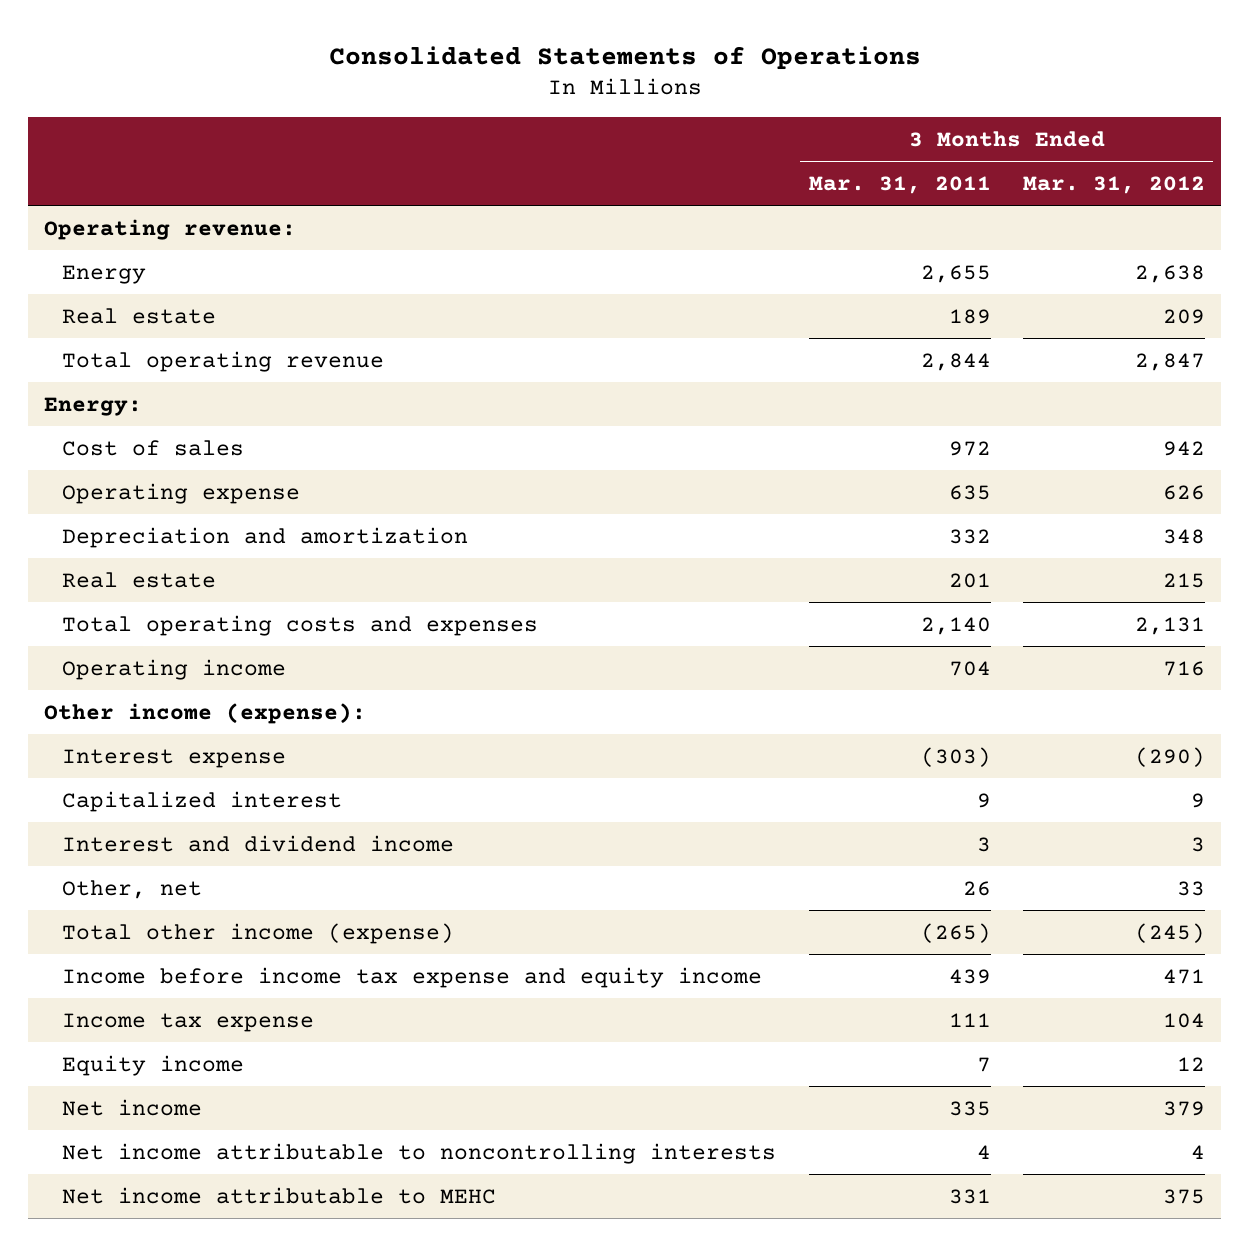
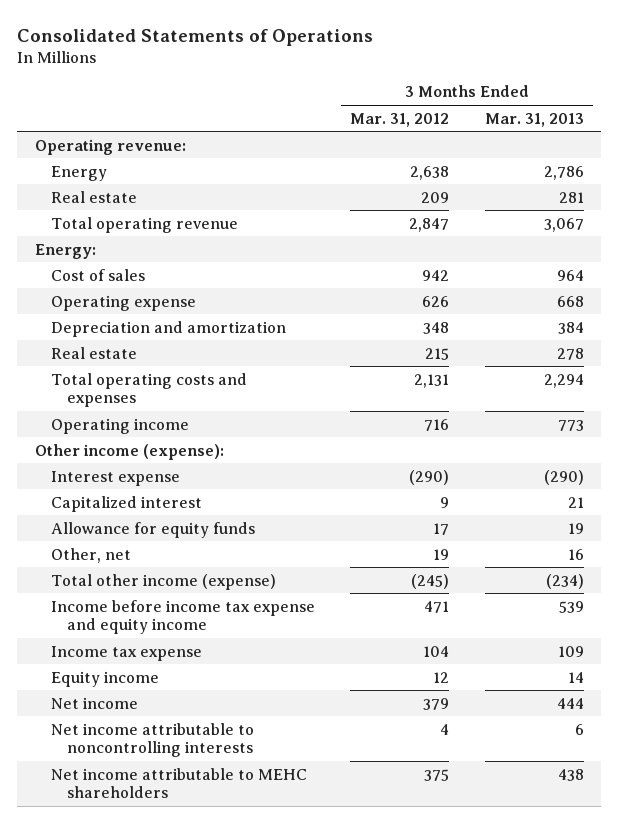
[808,175,991,194] Mar. 31, 2011 -> none
none -> [484,112,584,127] Mar. 31, 2013
[61,834,454,852] Interest and dividend income -> none
none -> [50,521,255,538] Allowance for equity funds
[1177,880,1206,896] 33 -> [433,548,450,560] 19
[61,1186,496,1204] Net income attributable to MEHC -> [50,767,307,799] Net income attributable to MEHC shareholders

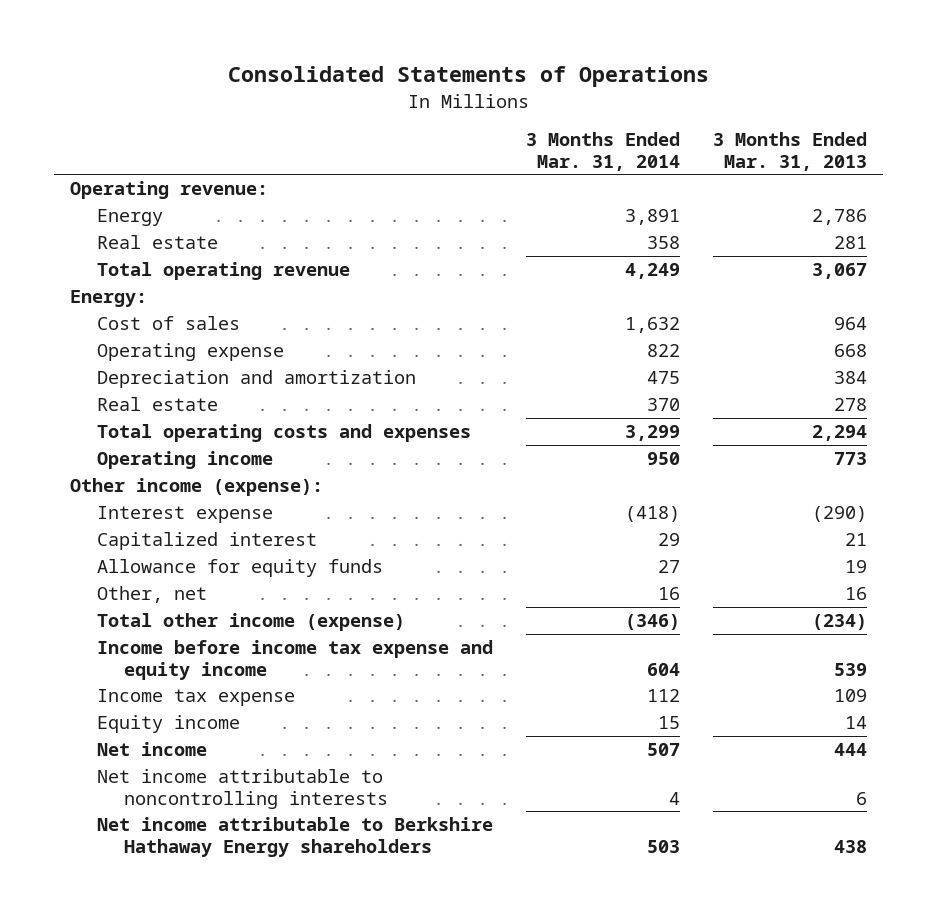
[350,112,450,127] Mar. 31, 2012 -> none
none -> [526,132,681,171] 3 Months Ended Mar. 31, 2014
[50,767,307,799] Net income attributable to MEHC shareholders -> [97,817,494,857] Net income attributable to Berkshire Hathaway Energy shareholders

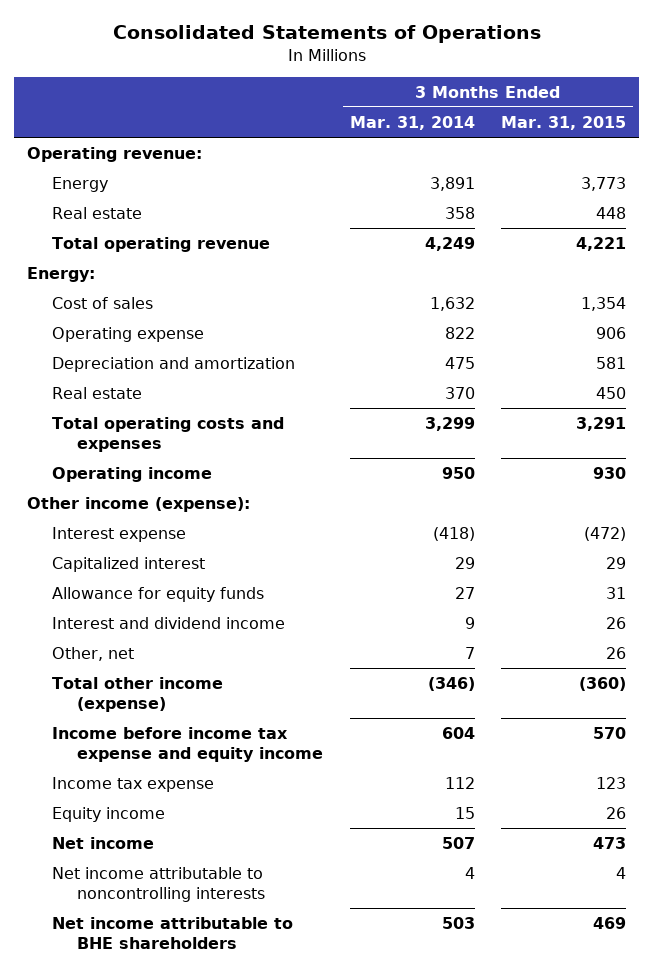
[712,132,867,171] 3 Months Ended Mar. 31, 2013 -> none
none -> [501,115,627,130] Mar. 31, 2015
none -> [52,616,286,629] Interest and dividend income
[658,587,681,601] 16 -> [464,646,475,659] 7
[97,817,494,857] Net income attributable to Berkshire Hathaway Energy shareholders -> [52,916,294,949] Net income attributable to BHE shareholders

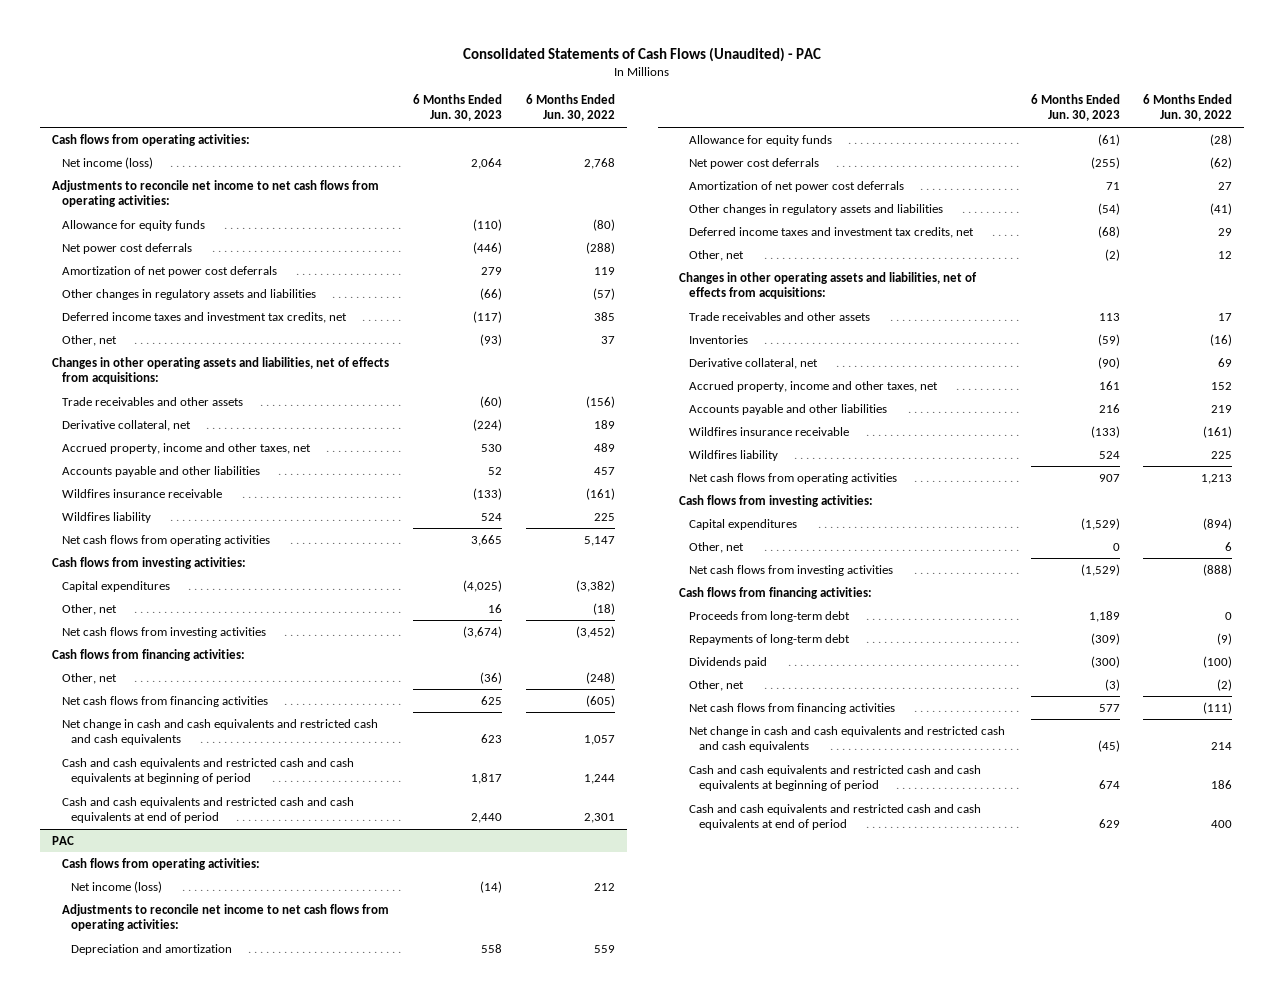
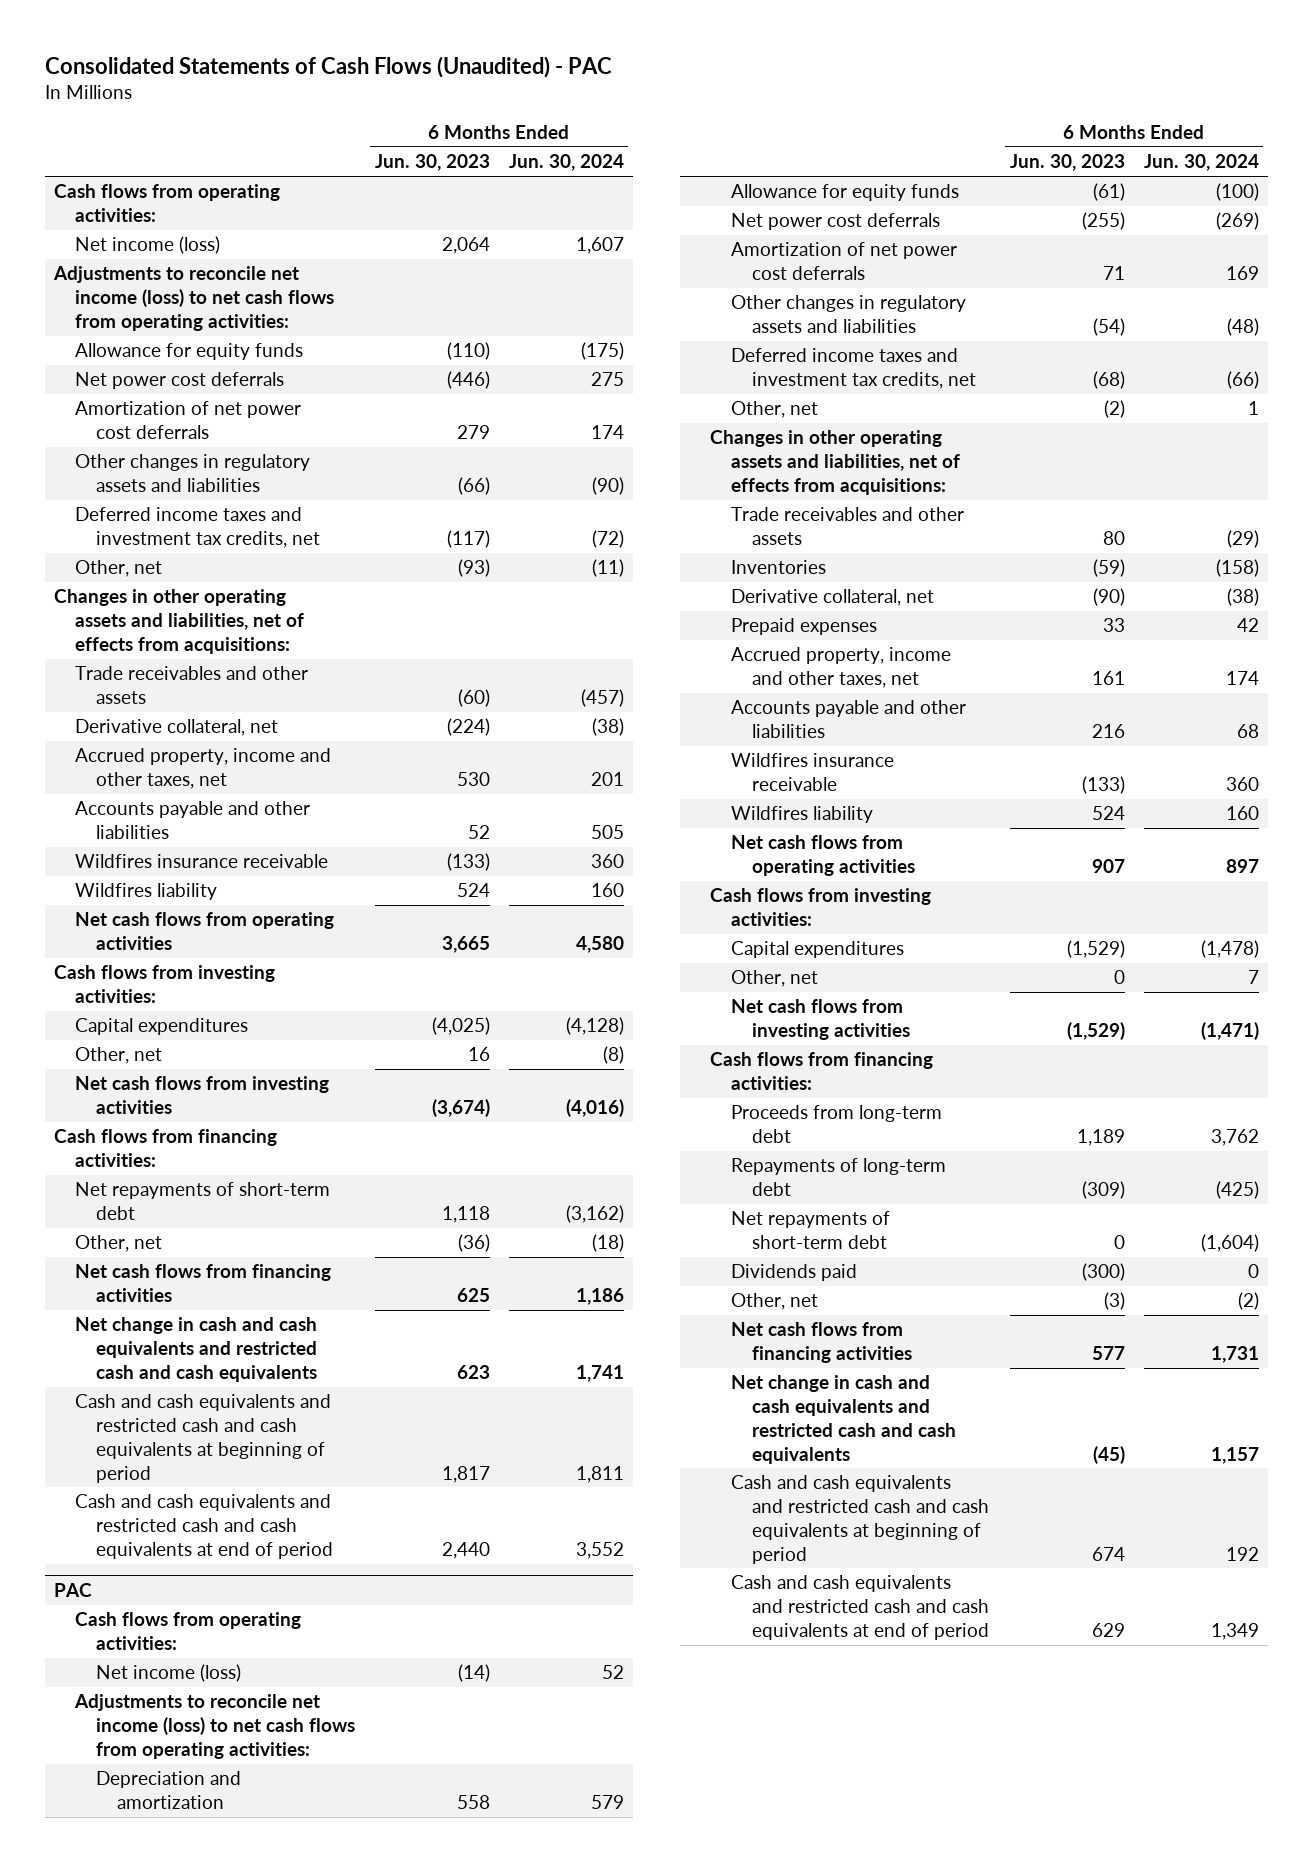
[525,93,615,122] 6 Months Ended Jun. 30, 2022 -> none
none -> [508,154,624,172] Jun. 30, 2024
[51,179,379,208] Adjustments to reconcile net income to net cash flows from operating activities: -> [53,266,335,331] Adjustments to reconcile net income (loss) to net cash flows from operating activities:
none -> [75,1182,331,1221] Net repayments of short-term debt
[61,903,389,932] Adjustments to reconcile net income to net cash flows from operating activities: -> [74,1694,356,1759] Adjustments to reconcile net income (loss) to net cash flows from operating activities:
[1098,312,1120,321] 113 -> [1102,531,1125,546] 80
none -> [731,618,878,636] Prepaid expenses
none -> [731,1211,891,1250] Net repayments of short-term debt

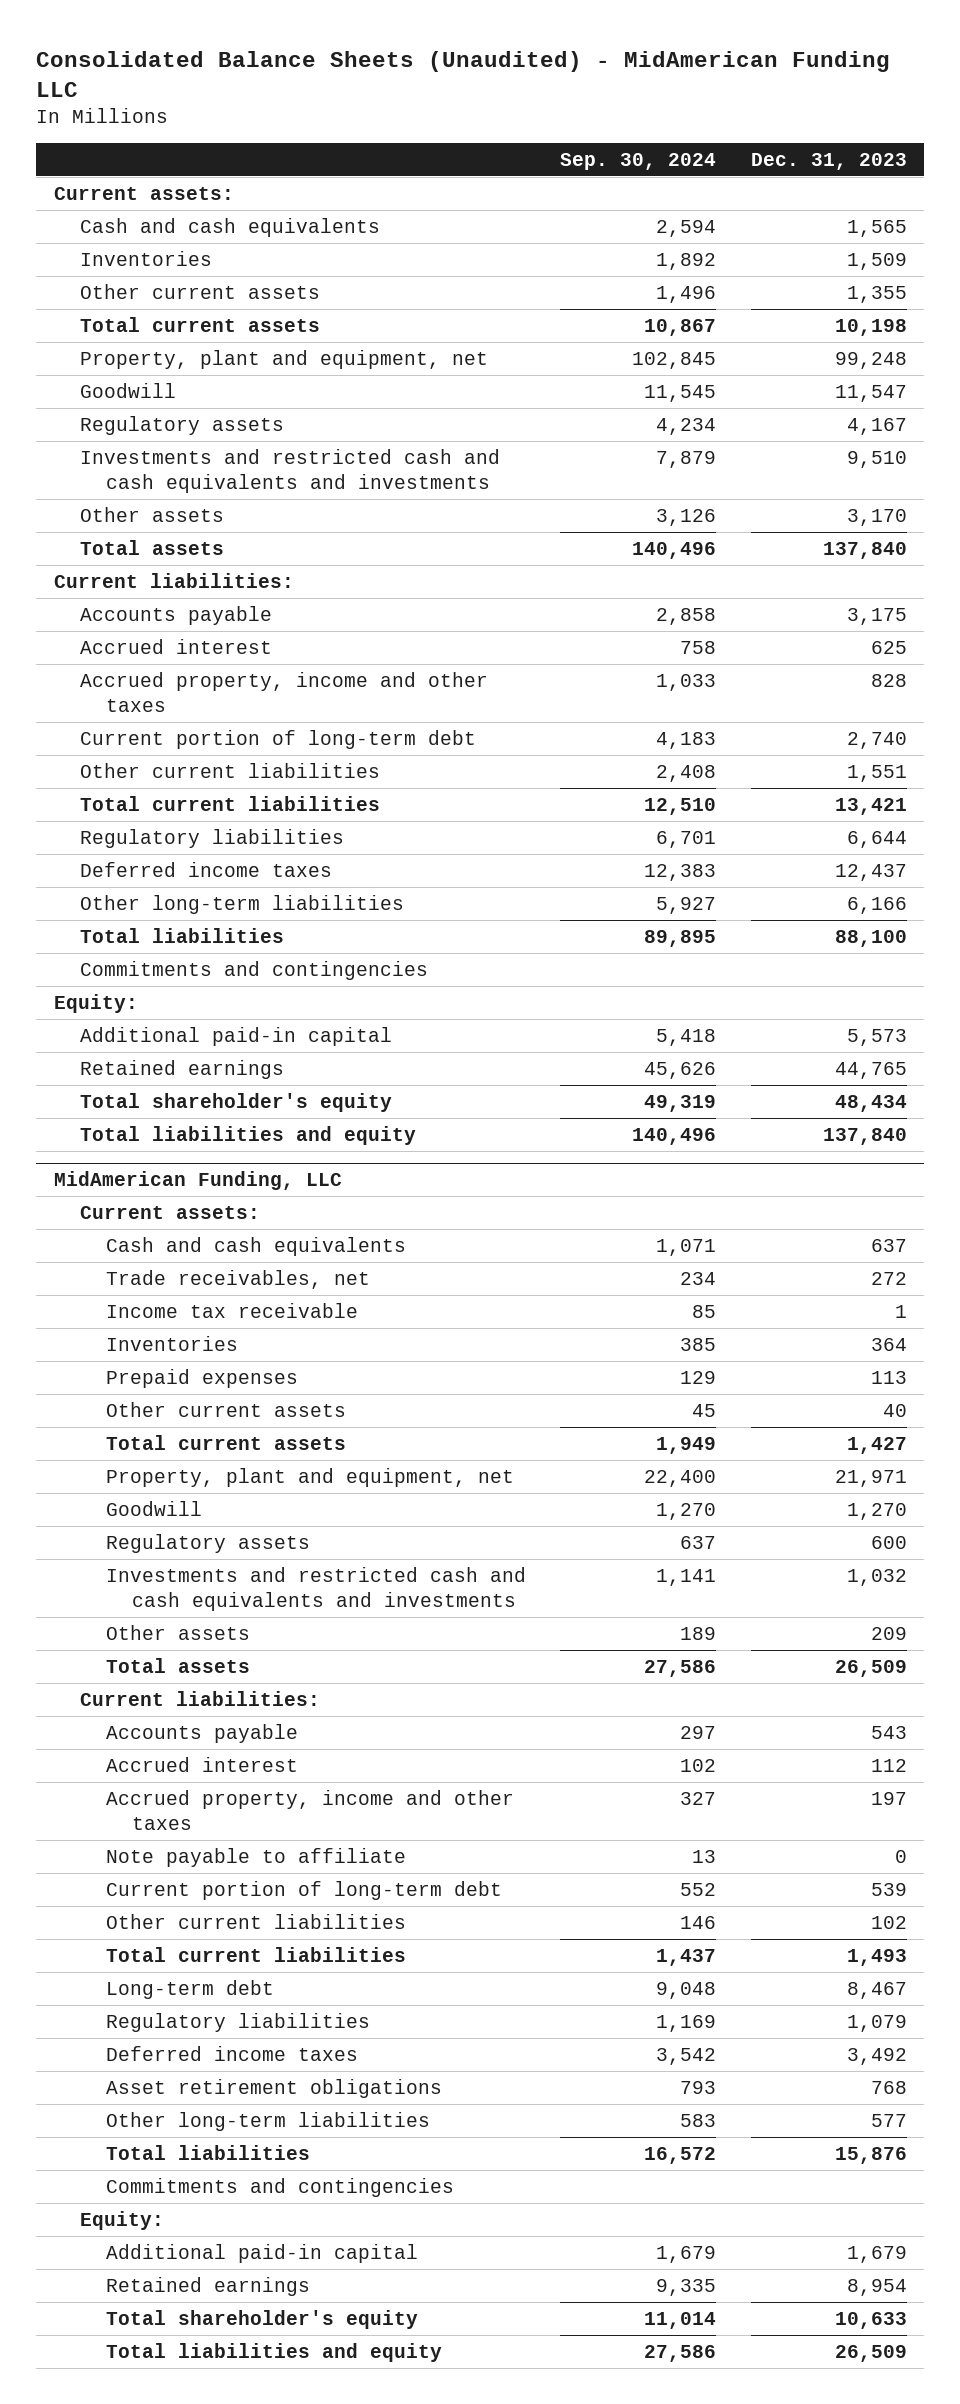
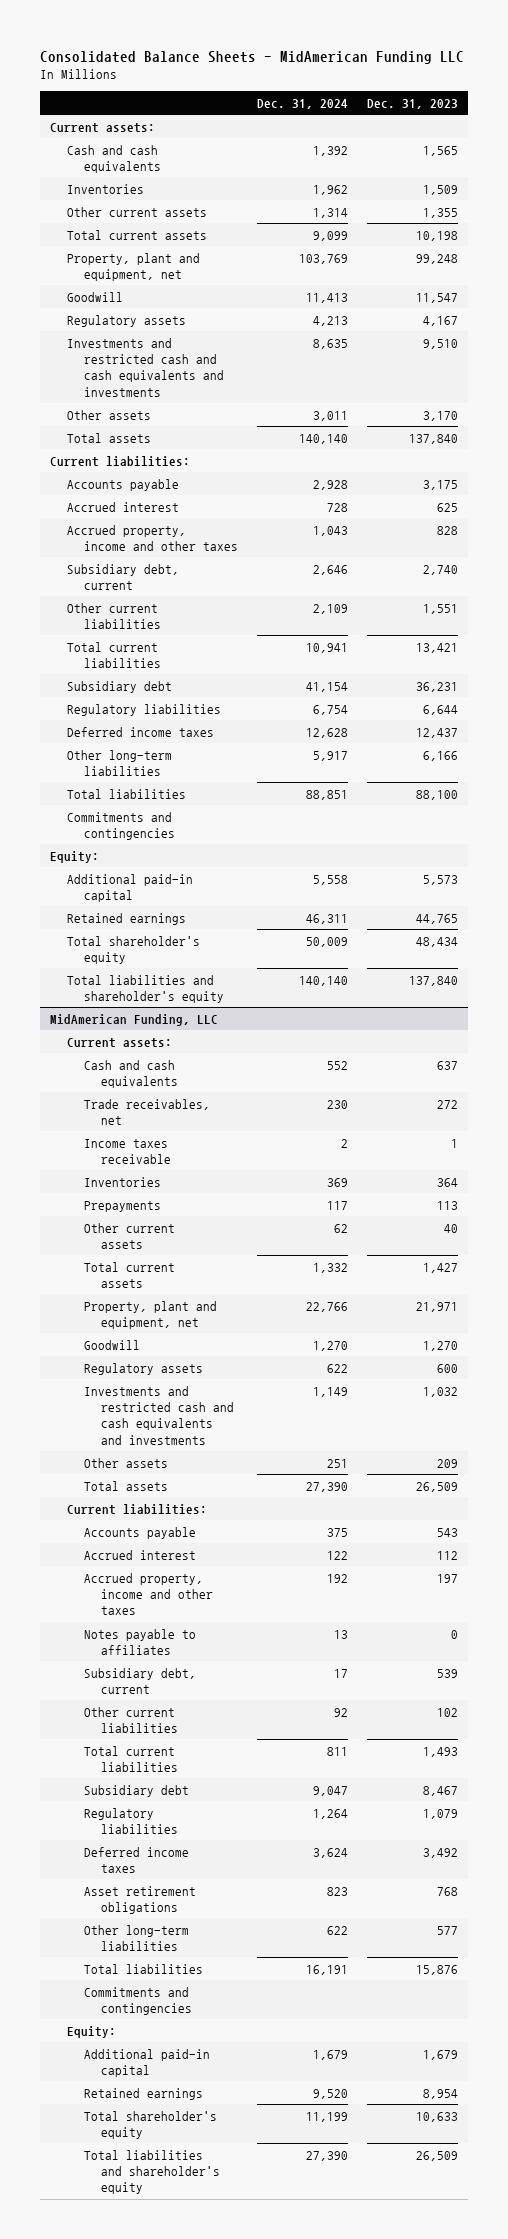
[36,50,891,97] Consolidated Balance Sheets (Unaudited) - MidAmerican Funding LLC -> [40,50,465,64] Consolidated Balance Sheets - MidAmerican Funding LLC
[560,152,717,170] Sep. 30, 2024 -> none
none -> [257,98,349,109] Dec. 31, 2024
[79,729,476,749] Current portion of long-term debt -> [67,563,180,591] Subsidiary debt, current
none -> [67,680,173,693] Subsidiary debt
[79,1125,416,1145] Total liabilities and equity -> [67,974,225,1004] Total liabilities and shareholder's equity
[105,1302,358,1318] Income tax receivable -> [84,1138,172,1165] Income taxes receivable
[105,1368,298,1388] Prepaid expenses -> [84,1200,162,1212] Prepayments
[105,1847,406,1867] Note payable to affiliate -> [84,1628,197,1656] Notes payable to affiliates
[105,1880,502,1900] Current portion of long-term debt -> [84,1667,197,1695] Subsidiary debt, current
[105,1979,274,1999] Long-term debt -> [84,1784,190,1797] Subsidiary debt
[105,2342,442,2362] Total liabilities and equity -> [84,2149,221,2195] Total liabilities and shareholder's equity

